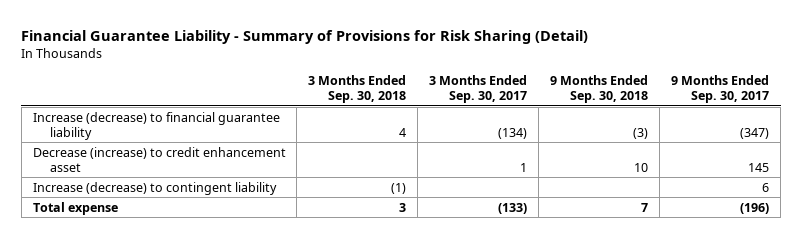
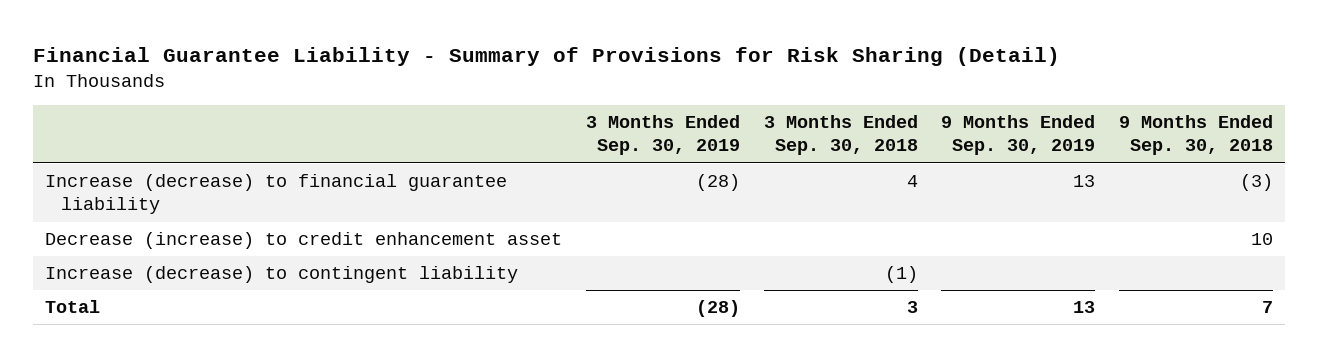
[429,75,528,104] 3 Months Ended Sep. 30, 2017 -> none
[671,75,770,104] 9 Months Ended Sep. 30, 2017 -> none
none -> [585,115,740,156] 3 Months Ended Sep. 30, 2019
none -> [941,115,1096,156] 9 Months Ended Sep. 30, 2019
[32,201,118,215] Total expense -> [45,300,101,314] Total

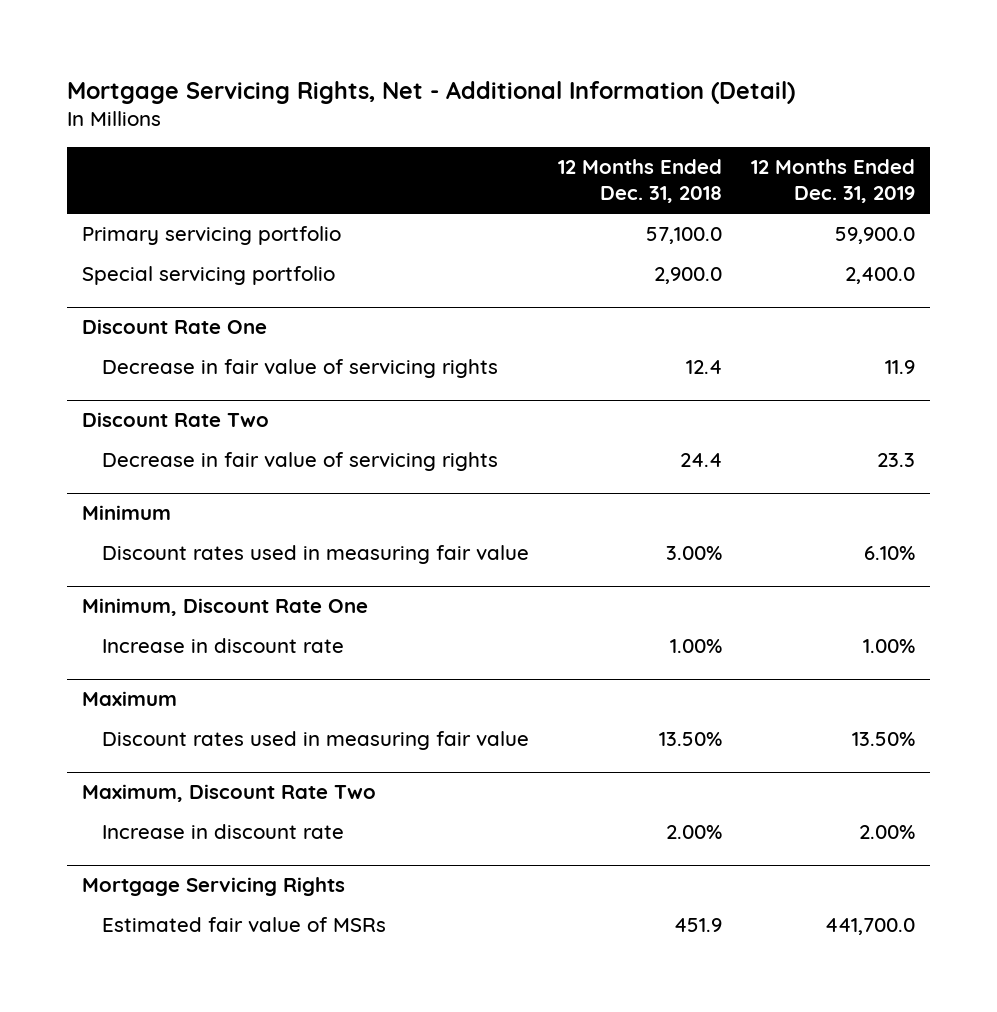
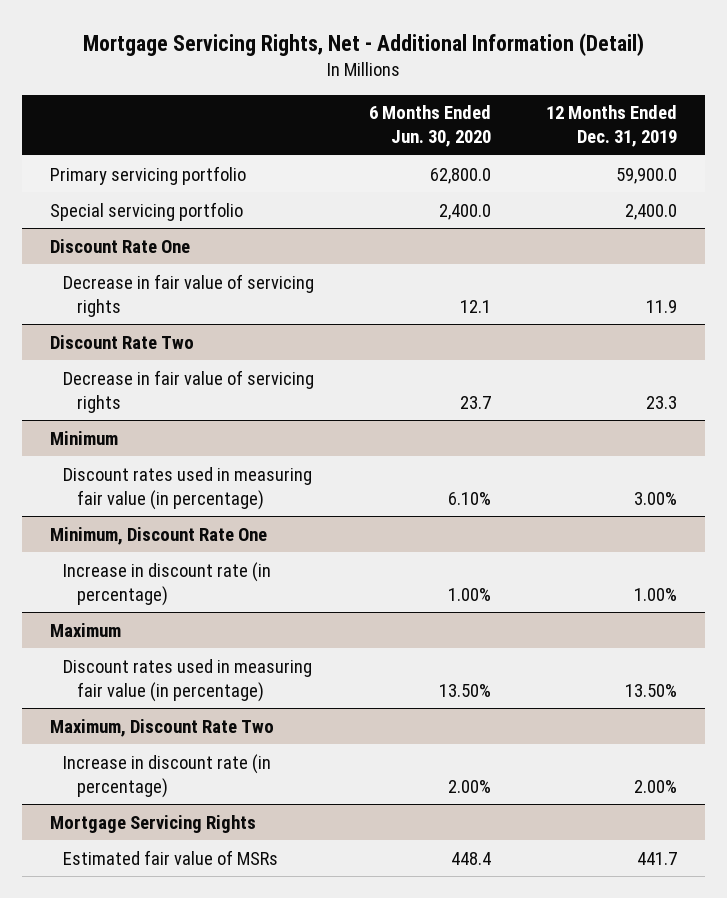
[557,158,722,204] 12 Months Ended Dec. 31, 2018 -> none
none -> [369,105,492,148] 6 Months Ended Jun. 30, 2020
[101,545,529,565] Discount rates used in measuring fair value -> [63,466,313,510] Discount rates used in measuring fair value (in percentage)
[864,546,916,561] 6.10% -> [634,491,678,505] 3.00%
[101,638,344,654] Increase in discount rate -> [63,561,272,606] Increase in discount rate (in percentage)
[101,731,529,751] Discount rates used in measuring fair value -> [63,658,313,702] Discount rates used in measuring fair value (in percentage)
[101,824,344,840] Increase in discount rate -> [63,753,272,798] Increase in discount rate (in percentage)
[825,918,916,936] 441,700.0 -> [637,851,678,865] 441.7

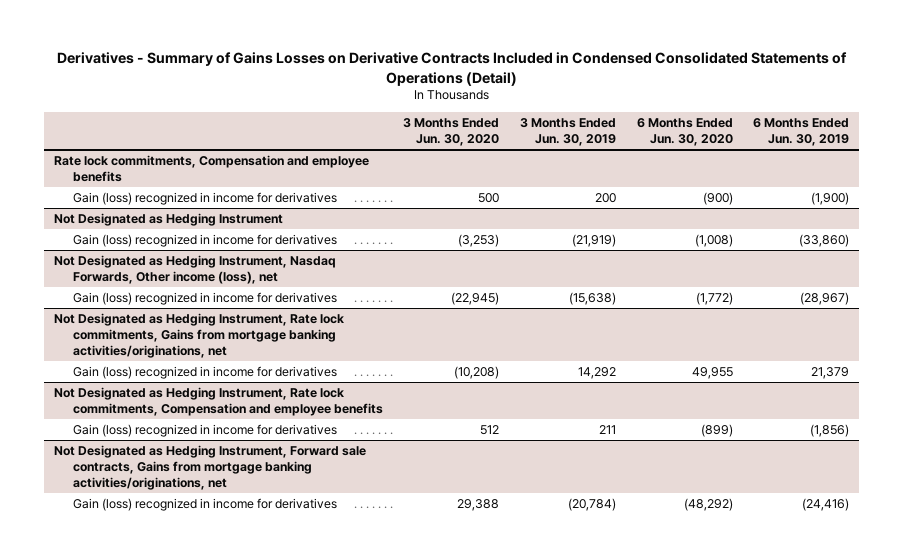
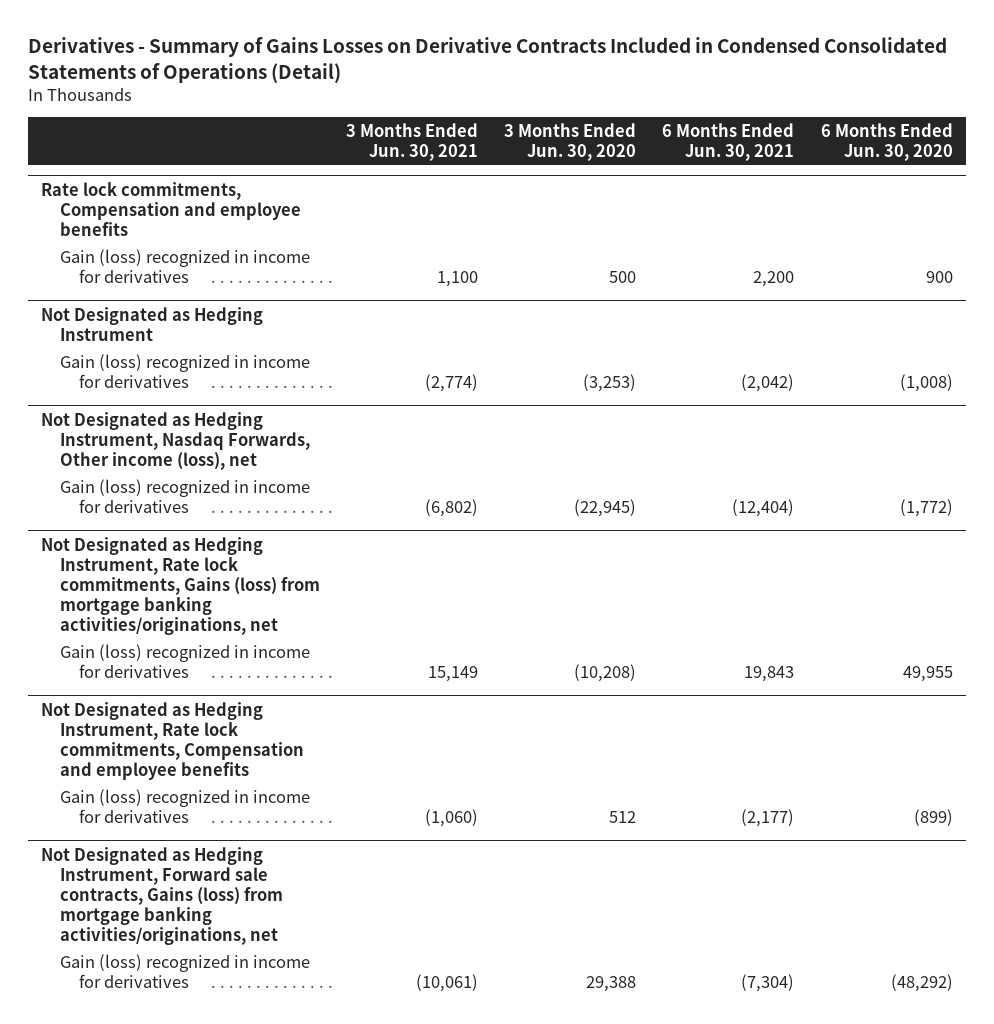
[520,118,617,147] 3 Months Ended Jun. 30, 2019 -> none
[753,118,850,147] 6 Months Ended Jun. 30, 2019 -> none
none -> [346,123,479,162] 3 Months Ended Jun. 30, 2021
none -> [662,123,795,162] 6 Months Ended Jun. 30, 2021
[702,192,733,206] (900) -> [925,270,953,283] 900
[53,313,344,359] Not Designated as Hedging Instrument, Rate lock commitments, Gains from mortgage banking activities/originations, net -> [41,536,320,635] Not Designated as Hedging Instrument, Rate lock commitments, Gains (loss) from mortgage banking activities/originations, net
[53,445,366,491] Not Designated as Hedging Instrument, Forward sale contracts, Gains from mortgage banking activities/originations, net -> [41,846,283,945] Not Designated as Hedging Instrument, Forward sale contracts, Gains (loss) from mortgage banking activities/originations, net

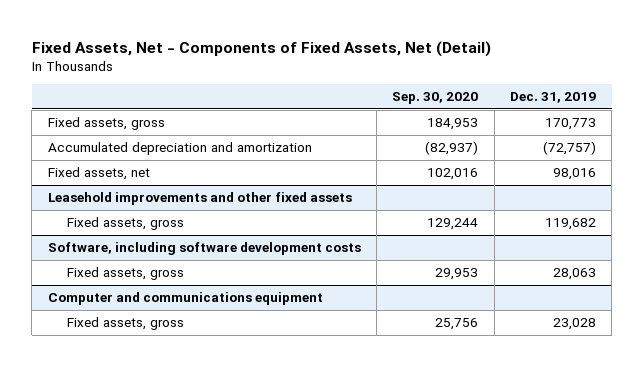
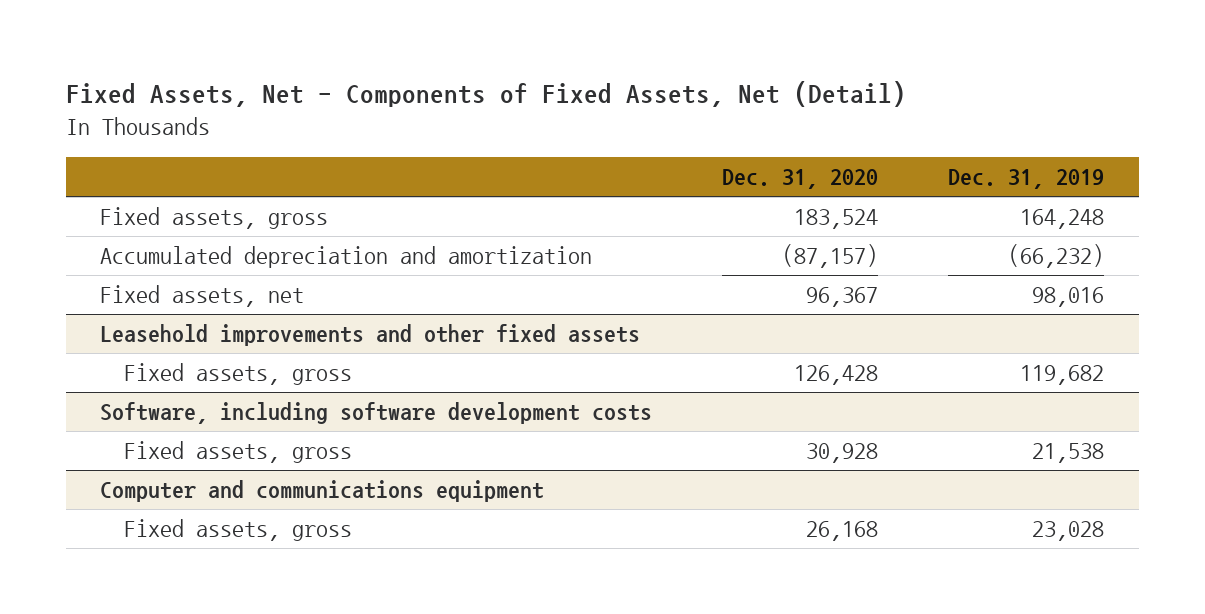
[392,91,479,104] Sep. 30, 2020 -> none
none -> [722,168,879,189] Dec. 31, 2020
[544,118,596,131] 170,773 -> [1020,209,1105,230] 164,248
[542,141,596,156] (72,757) -> [1008,244,1105,269] (66,232)
[552,268,596,281] 28,063 -> [1032,443,1105,464] 21,538

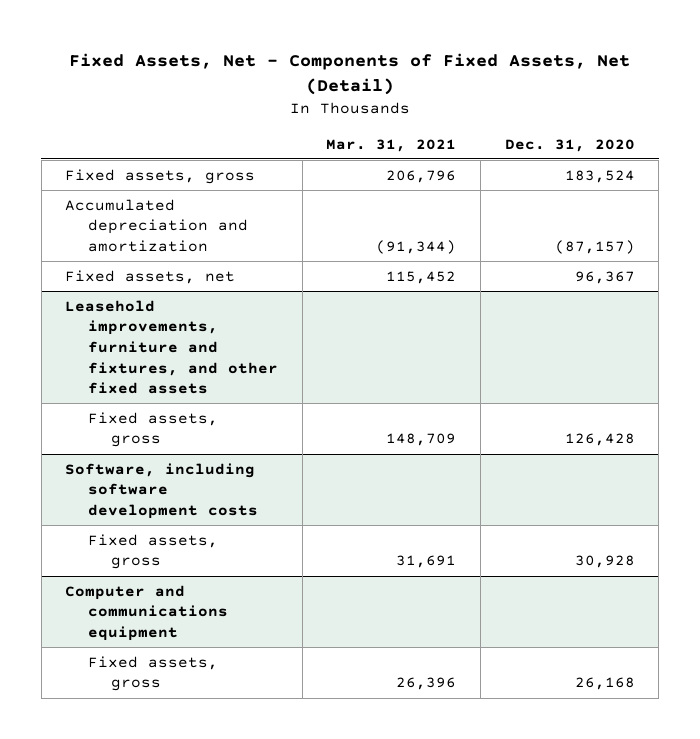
[948,168,1105,189] Dec. 31, 2019 -> none
none -> [326,138,457,152] Mar. 31, 2021
[100,324,641,347] Leasehold improvements and other fixed assets -> [65,299,279,395] Leasehold improvements, furniture and fixtures, and other fixed assets

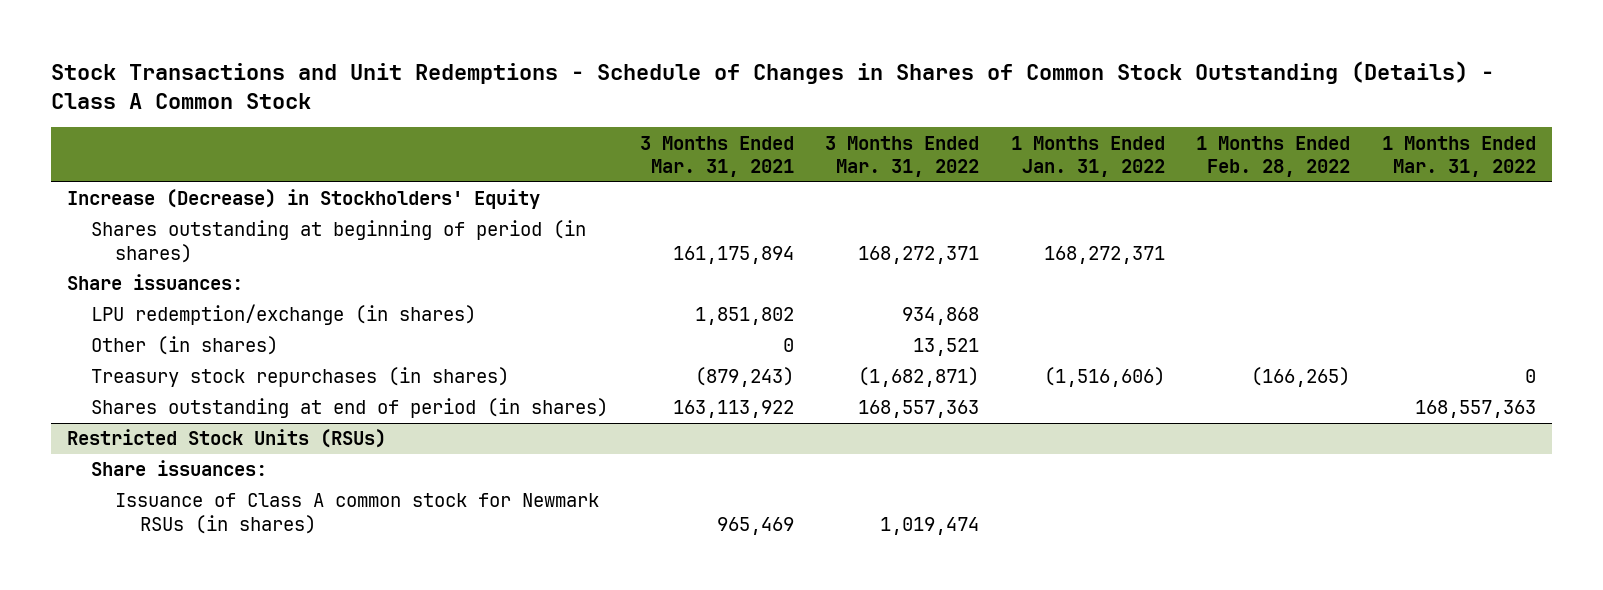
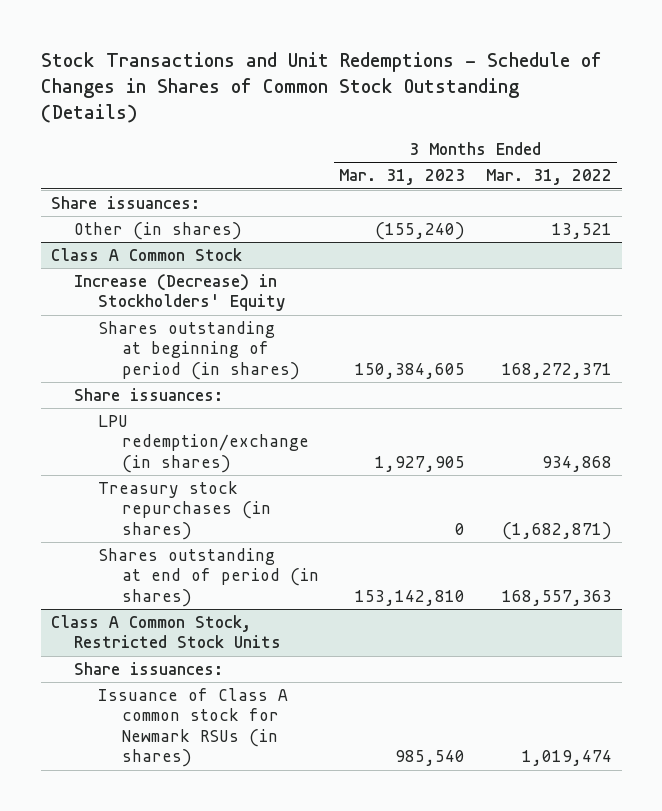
[50,60,1494,109] Stock Transactions and Unit Redemptions - Schedule of Changes in Shares of Common Stock Outstanding (Details) - Class A Common Stock -> [40,51,602,124] Stock Transactions and Unit Redemptions - Schedule of Changes in Shares of Common Stock Outstanding (Details)
[639,135,794,178] 3 Months Ended Mar. 31, 2021 -> none
[1010,135,1165,178] 1 Months Ended Jan. 31, 2022 -> none
[1196,135,1351,178] 1 Months Ended Feb. 28, 2022 -> none
[1381,135,1536,178] 1 Months Ended Mar. 31, 2022 -> none
none -> [339,169,466,186] Mar. 31, 2023
none -> [50,196,200,210] Share issuances:
[91,336,279,356] Other (in shares) -> [74,222,243,241] Other (in shares)
none -> [50,248,242,262] Class A Common Stock
[66,429,386,449] Restricted Stock Units (RSUs) -> none
none -> [50,615,282,649] Class A Common Stock, Restricted Stock Units

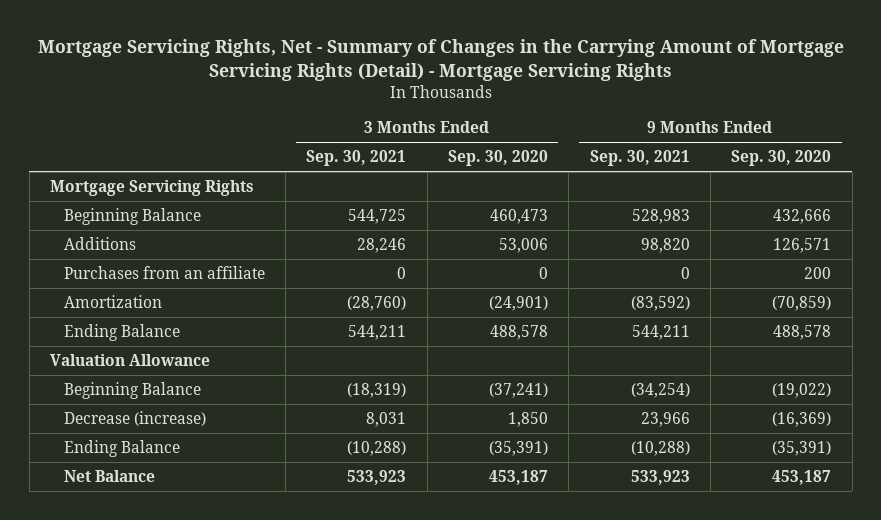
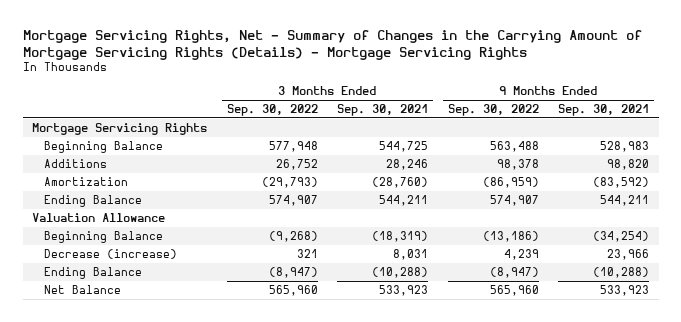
[37,39,844,81] Mortgage Servicing Rights, Net - Summary of Changes in the Carrying Amount of Mortgage Servicing Rights (Detail) - Mortgage Servicing Rights -> [22,29,642,60] Mortgage Servicing Rights, Net - Summary of Changes in the Carrying Amount of Mortgage Servicing Rights (Details) - Mortgage Servicing Rights
[447,150,548,167] Sep. 30, 2020 -> none
[731,150,832,167] Sep. 30, 2020 -> none
none -> [226,104,318,117] Sep. 30, 2022
none -> [447,104,539,117] Sep. 30, 2022
[63,266,265,280] Purchases from an affiliate -> none

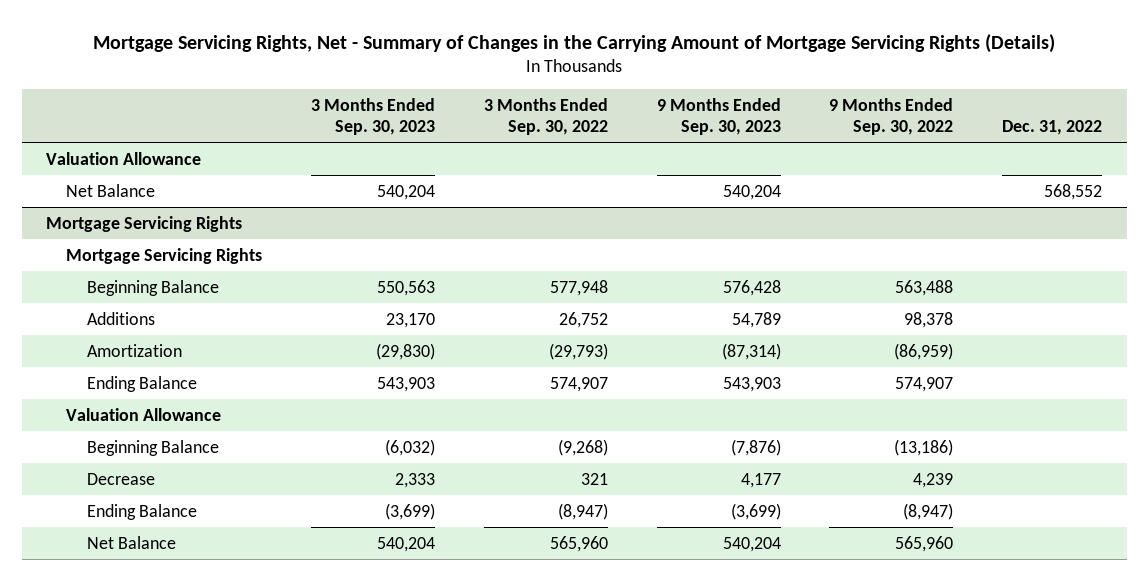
[22,29,642,60] Mortgage Servicing Rights, Net - Summary of Changes in the Carrying Amount of Mortgage Servicing Rights (Details) - Mortgage Servicing Rights -> [93,33,1056,53] Mortgage Servicing Rights, Net - Summary of Changes in the Carrying Amount of Mortgage Servicing Rights (Details)
[337,104,429,117] Sep. 30, 2021 -> none
[558,104,650,117] Sep. 30, 2021 -> none
none -> [311,98,436,135] 3 Months Ended Sep. 30, 2023
none -> [656,98,781,135] 9 Months Ended Sep. 30, 2023
none -> [1002,119,1103,135] Dec. 31, 2022
none -> [46,151,202,165] Valuation Allowance
none -> [66,183,156,197] Net Balance
none -> [46,215,243,232] Mortgage Servicing Rights
[44,249,178,260] Decrease (increase) -> [86,472,155,485] Decrease

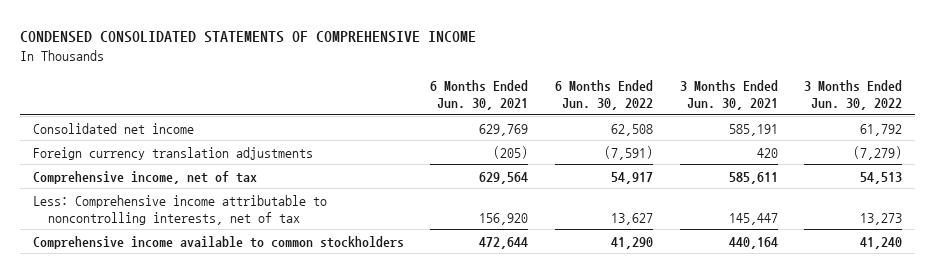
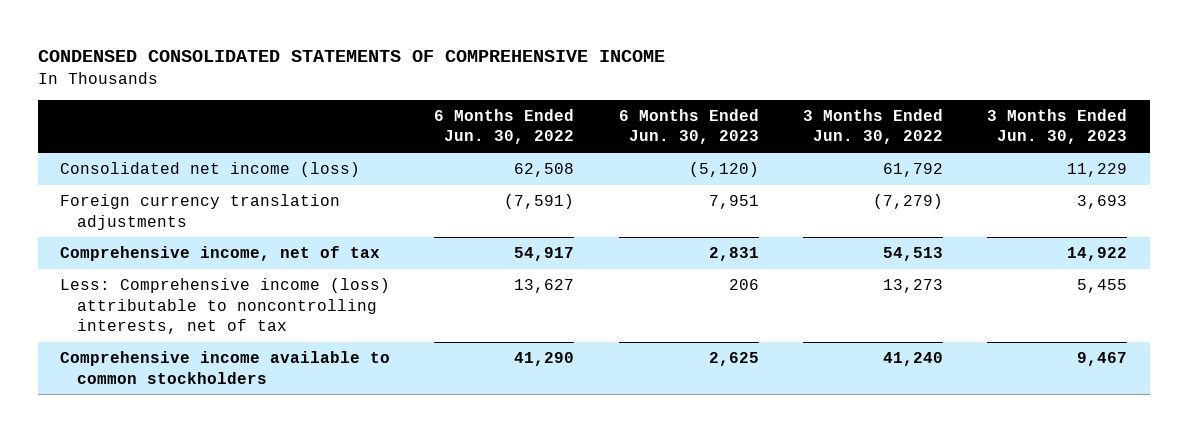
[430,79,529,111] 6 Months Ended Jun. 30, 2021 -> none
[679,79,778,111] 3 Months Ended Jun. 30, 2021 -> none
none -> [618,109,759,145] 6 Months Ended Jun. 30, 2023
none -> [987,109,1128,145] 3 Months Ended Jun. 30, 2023
[32,122,194,134] Consolidated net income -> [59,162,360,178] Consolidated net income (loss)
[32,194,327,225] Less: Comprehensive income attributable to noncontrolling interests, net of tax -> [59,278,390,335] Less: Comprehensive income (loss) attributable to noncontrolling interests, net of tax

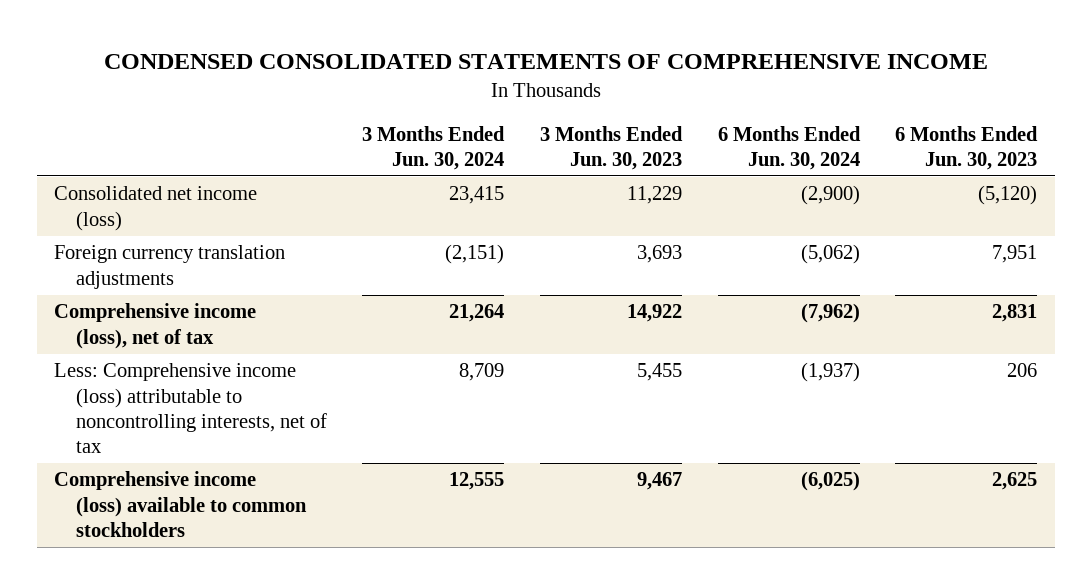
[434,109,575,145] 6 Months Ended Jun. 30, 2022 -> none
[803,109,944,145] 3 Months Ended Jun. 30, 2022 -> none
none -> [362,125,506,171] 3 Months Ended Jun. 30, 2024
none -> [717,125,861,171] 6 Months Ended Jun. 30, 2024
[59,246,380,262] Comprehensive income, net of tax -> [54,303,257,349] Comprehensive income (loss), net of tax
[59,351,390,384] Comprehensive income available to common stockholders -> [54,471,307,537] Comprehensive income (loss) available to common stockholders

